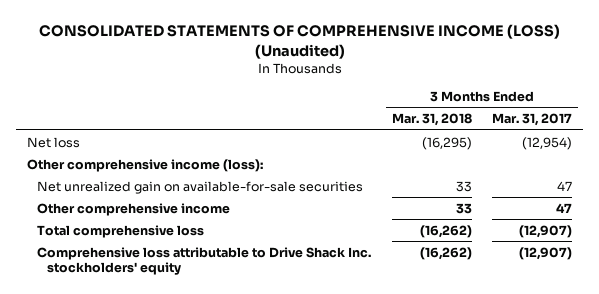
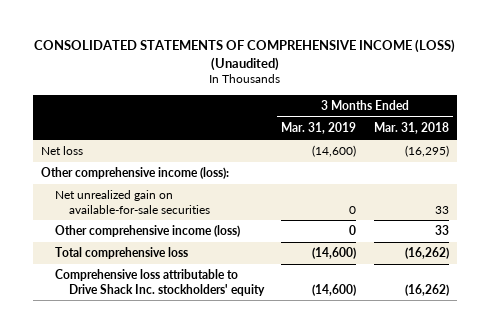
[492,113,573,127] Mar. 31, 2017 -> none
none -> [281,122,357,135] Mar. 31, 2019
[36,202,230,216] Other comprehensive income -> [55,225,241,238] Other comprehensive income (loss)

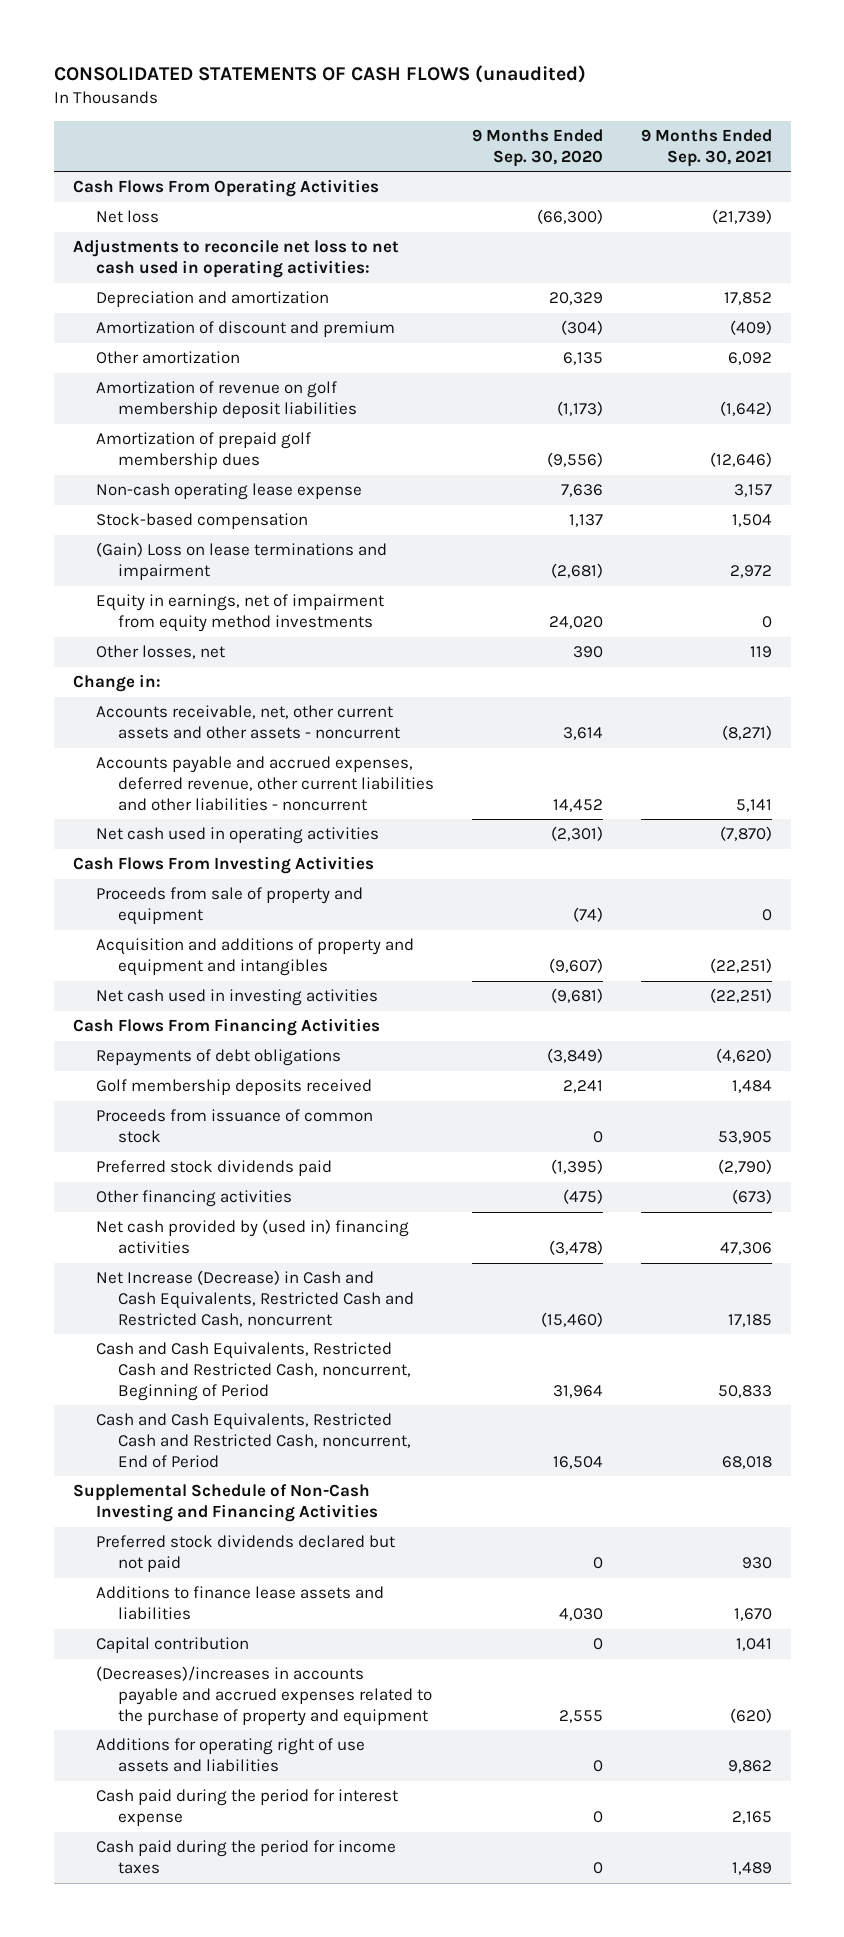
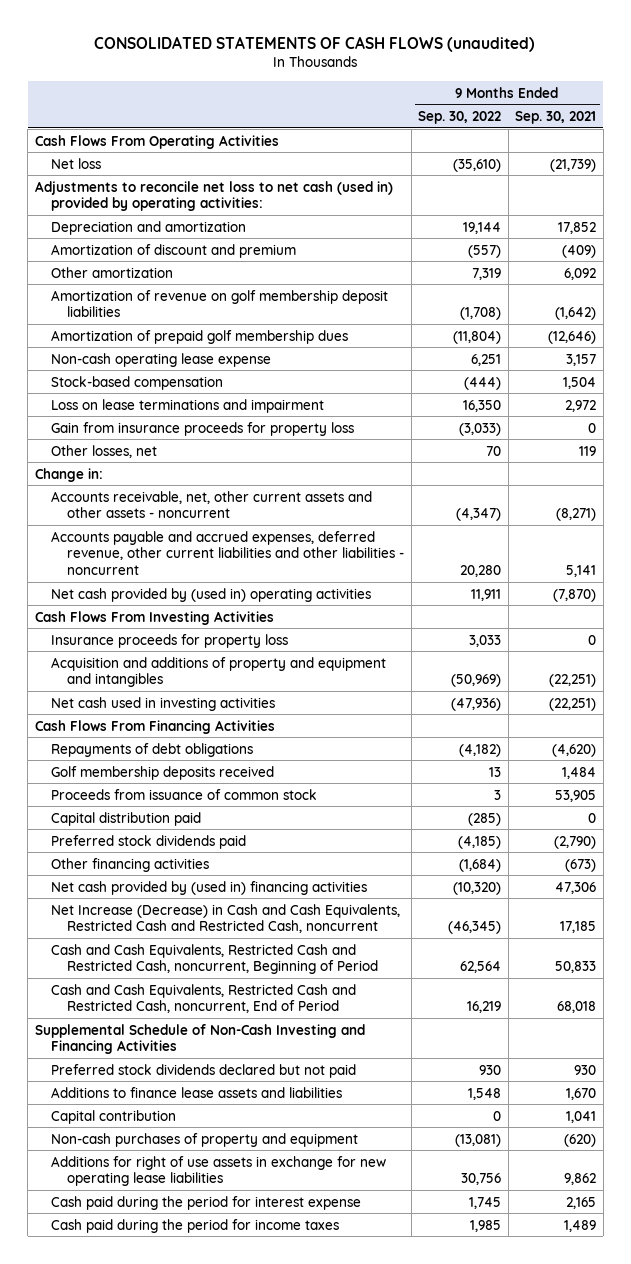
[472,128,604,167] 9 Months Ended Sep. 30, 2020 -> none
none -> [418,110,502,124] Sep. 30, 2022
[72,239,399,279] Adjustments to reconcile net loss to net cash used in operating activities: -> [34,180,393,212] Adjustments to reconcile net loss to net cash (used in) provided by operating activities:
[95,594,384,633] Equity in earnings, net of impairment from equity method investments -> none
[95,542,387,581] (Gain) Loss on lease terminations and impairment -> [50,398,324,413] Loss on lease terminations and impairment
none -> [50,421,354,436] Gain from insurance proceeds for property loss
[95,827,379,845] Net cash used in operating activities -> [50,587,371,602] Net cash provided by (used in) operating activities
[95,887,363,926] Proceeds from sale of property and equipment -> none
none -> [50,633,288,648] Insurance proceeds for property loss
none -> [50,811,201,826] Capital distribution paid
[95,1666,433,1726] (Decreases)/increases in accounts payable and accrued expenses related to the purchase of property and equipment -> [50,1132,358,1147] Non-cash purchases of property and equipment
[95,1738,365,1773] Additions for operating right of use assets and liabilities -> [50,1155,386,1187] Additions for right of use assets in exchange for new operating lease liabilities

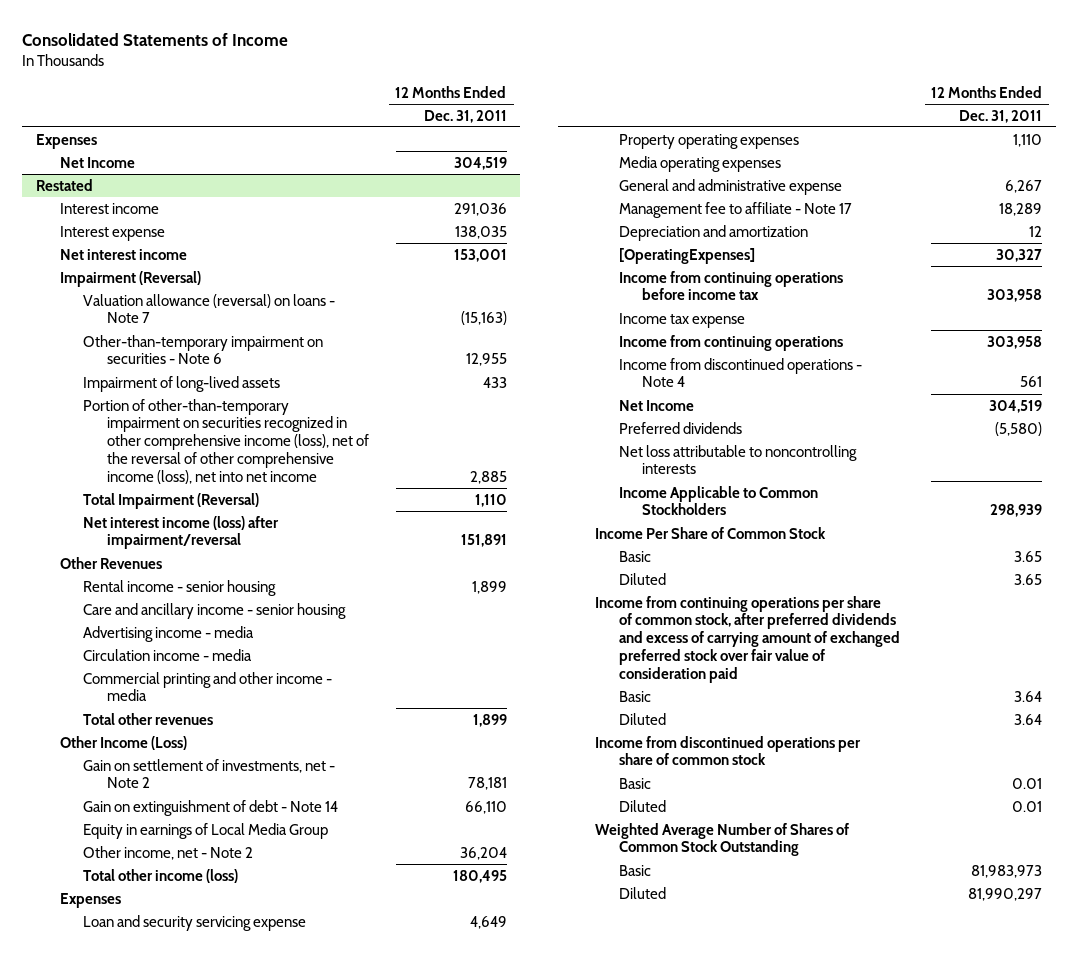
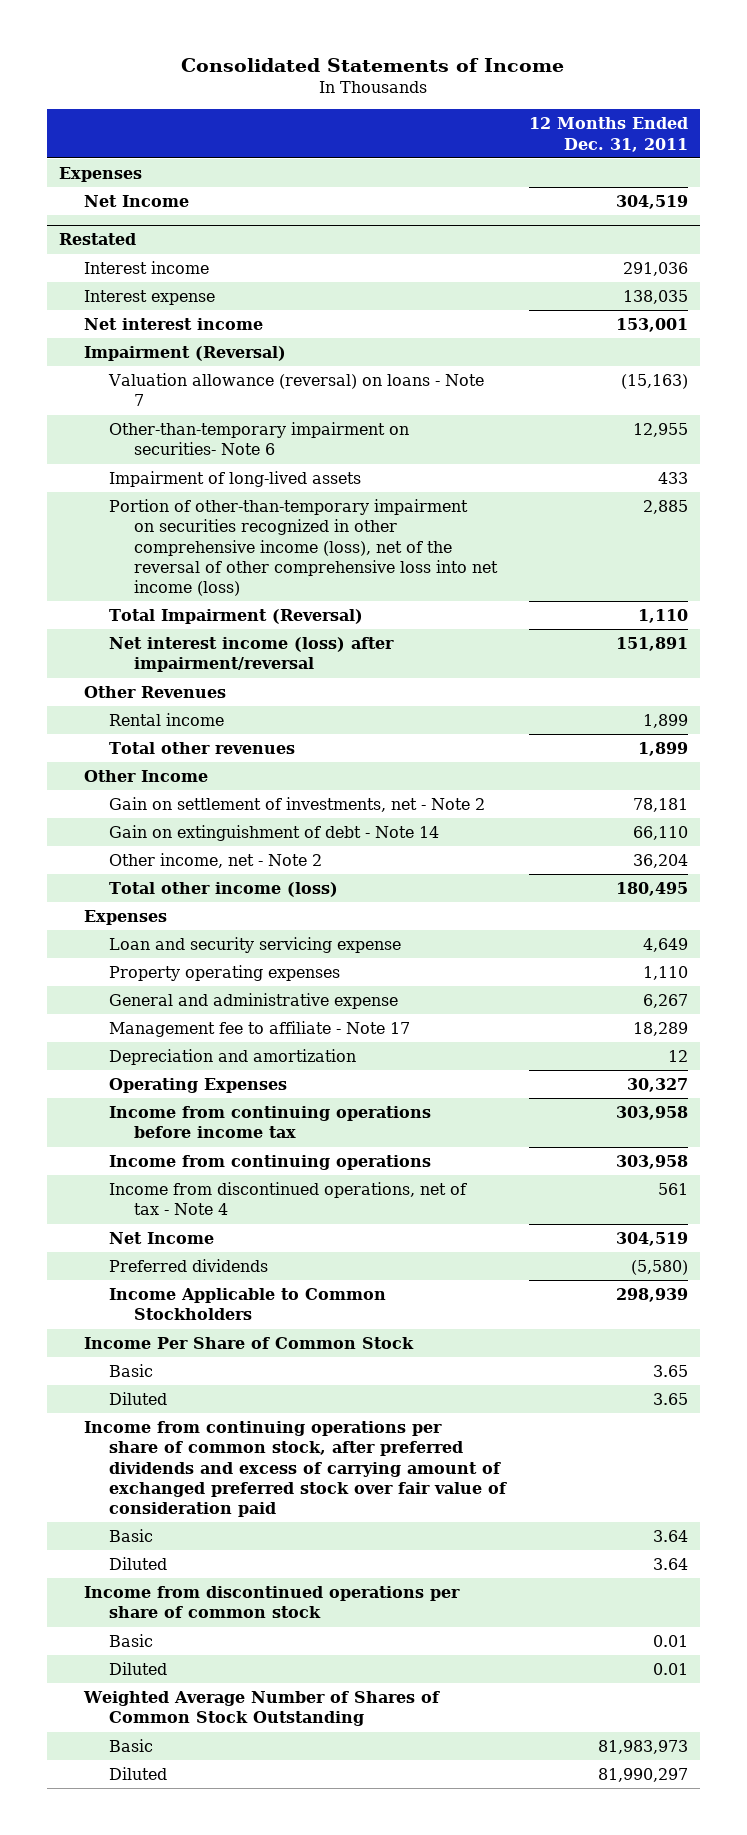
[83,334,324,365] Other-than-temporary impairment on securities - Note 6 -> [109,422,410,456] Other-than-temporary impairment on securities- Note 6
[83,398,370,484] Portion of other-than-temporary impairment on securities recognized in other comprehensive income (loss), net of the reversal of other comprehensive income (loss), net into net income -> [109,499,499,597] Portion of other-than-temporary impairment on securities recognized in other comprehensive income (loss), net of the reversal of other comprehensive loss into net income (loss)
[83,602,347,619] Care and ancillary income - senior housing -> none
[83,625,255,642] Advertising income - media -> none
[83,648,253,661] Circulation income - media -> none
[83,671,333,702] Commercial printing and other income - media -> none
[83,579,277,596] Rental income - senior housing -> [109,713,225,727] Rental income
[59,735,187,750] Other Income (Loss) -> [83,770,208,783] Other Income
[83,822,329,839] Equity in earnings of Local Media Group -> none
[618,155,781,172] Media operating expenses -> none
[618,247,755,264] [OperatingExpenses] -> [109,1078,288,1094] Operating Expenses
[618,312,745,328] Income tax expense -> none
[618,357,862,388] Income from discontinued operations - Note 4 -> [109,1182,468,1216] Income from discontinued operations, net of tax - Note 4
[618,444,857,475] Net loss attributable to noncontrolling interests -> none

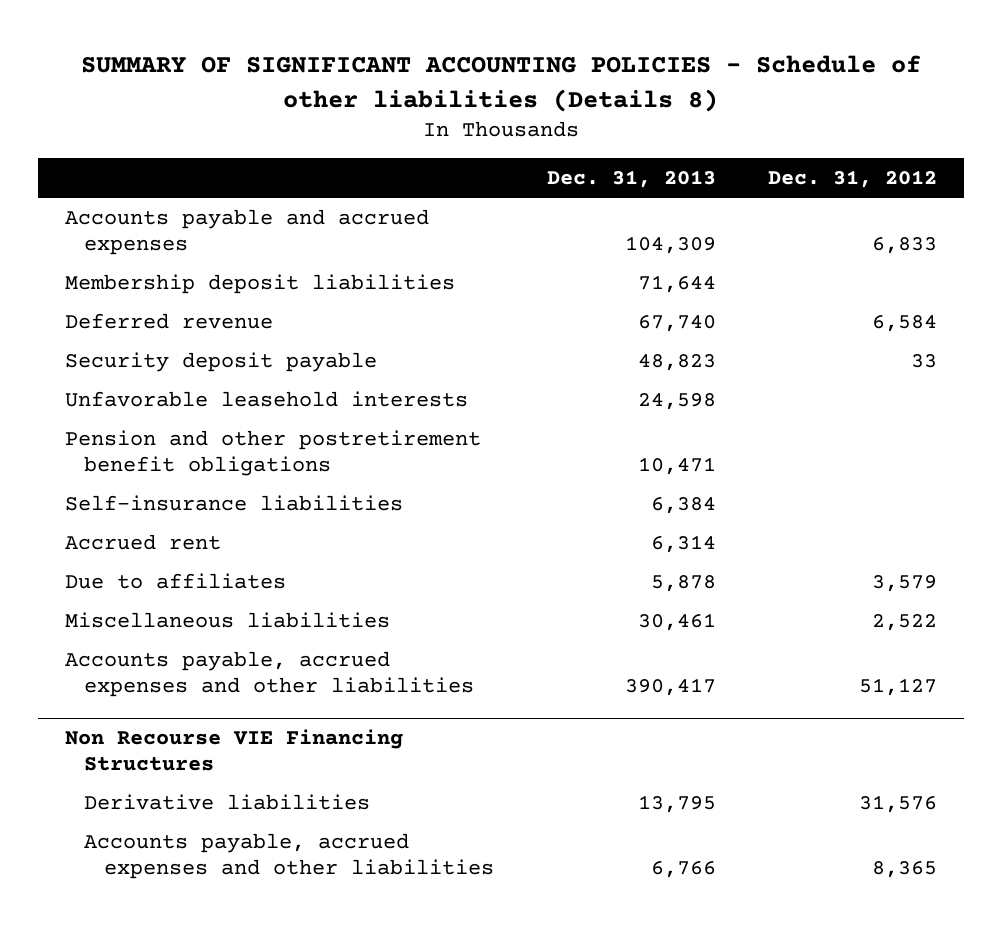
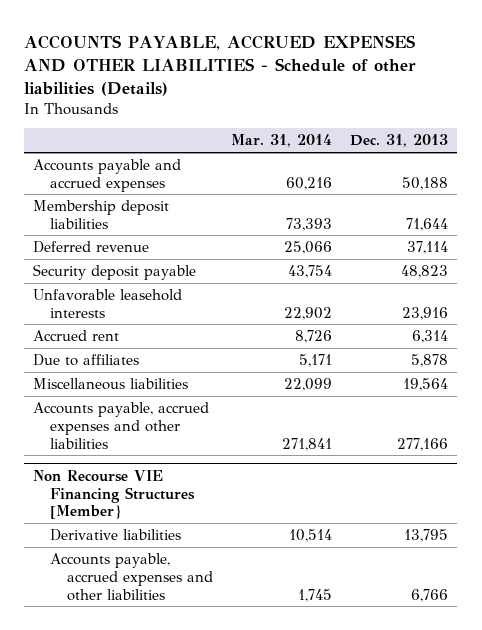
[80,55,921,112] SUMMARY OF SIGNIFICANT ACCOUNTING POLICIES - Schedule of other liabilities (Details 8) -> [24,34,417,96] ACCOUNTS PAYABLE, ACCRUED EXPENSES AND OTHER LIABILITIES - Schedule of other liabilities (Details)
[768,170,938,189] Dec. 31, 2012 -> none
none -> [231,134,333,148] Mar. 31, 2014
[624,235,716,254] 104,309 -> [402,176,449,190] 50,188
[637,314,716,332] 67,740 -> [407,240,449,254] 37,114
[64,429,481,476] Pension and other postretirement benefit obligations -> none
[64,494,403,511] Self-insurance liabilities -> none
[637,392,716,410] 24,598 -> [402,306,449,320] 23,916
[637,612,716,631] 30,461 -> [403,377,449,391] 19,564
[624,677,716,696] 390,417 -> [397,437,449,451] 277,166
[64,728,403,771] Non Recourse VIE Financing Structures -> [33,469,196,520] Non Recourse VIE Financing Structures [Member}

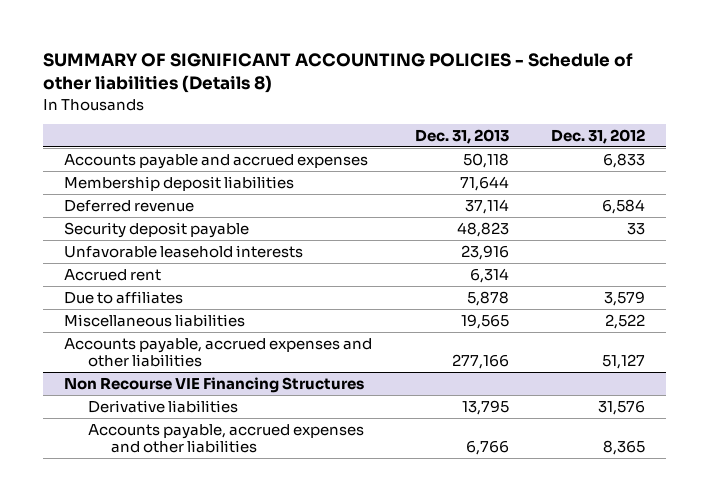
[24,34,417,96] ACCOUNTS PAYABLE, ACCRUED EXPENSES AND OTHER LIABILITIES - Schedule of other liabilities (Details) -> [43,53,634,94] SUMMARY OF SIGNIFICANT ACCOUNTING POLICIES - Schedule of other liabilities (Details 8)
[231,134,333,148] Mar. 31, 2014 -> none
none -> [550,129,645,145] Dec. 31, 2012
[402,176,449,190] 50,188 -> [462,152,509,168] 50,118
[403,377,449,391] 19,564 -> [460,313,509,329] 19,565
[33,469,196,520] Non Recourse VIE Financing Structures [Member} -> [64,376,365,393] Non Recourse VIE Financing Structures

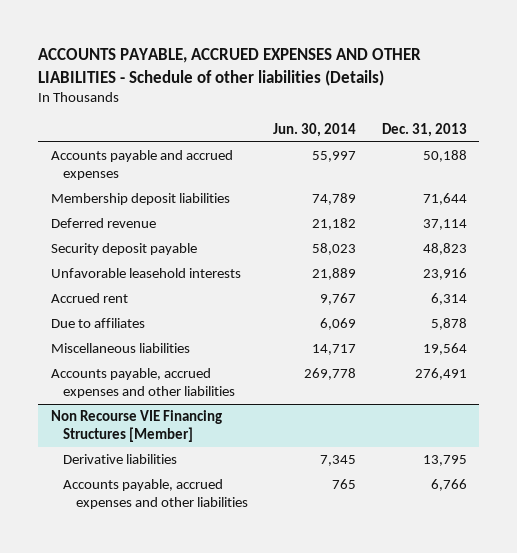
[43,53,634,94] SUMMARY OF SIGNIFICANT ACCOUNTING POLICIES - Schedule of other liabilities (Details 8) -> [38,48,422,86] ACCOUNTS PAYABLE, ACCRUED EXPENSES AND OTHER LIABILITIES - Schedule of other liabilities (Details)
[550,129,645,145] Dec. 31, 2012 -> none
none -> [273,122,357,137] Jun. 30, 2014
[462,152,509,168] 50,118 -> [422,150,467,163] 50,188
[460,313,509,329] 19,565 -> [422,343,467,356] 19,564
[451,353,509,369] 277,166 -> [414,368,467,381] 276,491
[64,376,365,393] Non Recourse VIE Financing Structures -> [50,410,222,443] Non Recourse VIE Financing Structures [Member]

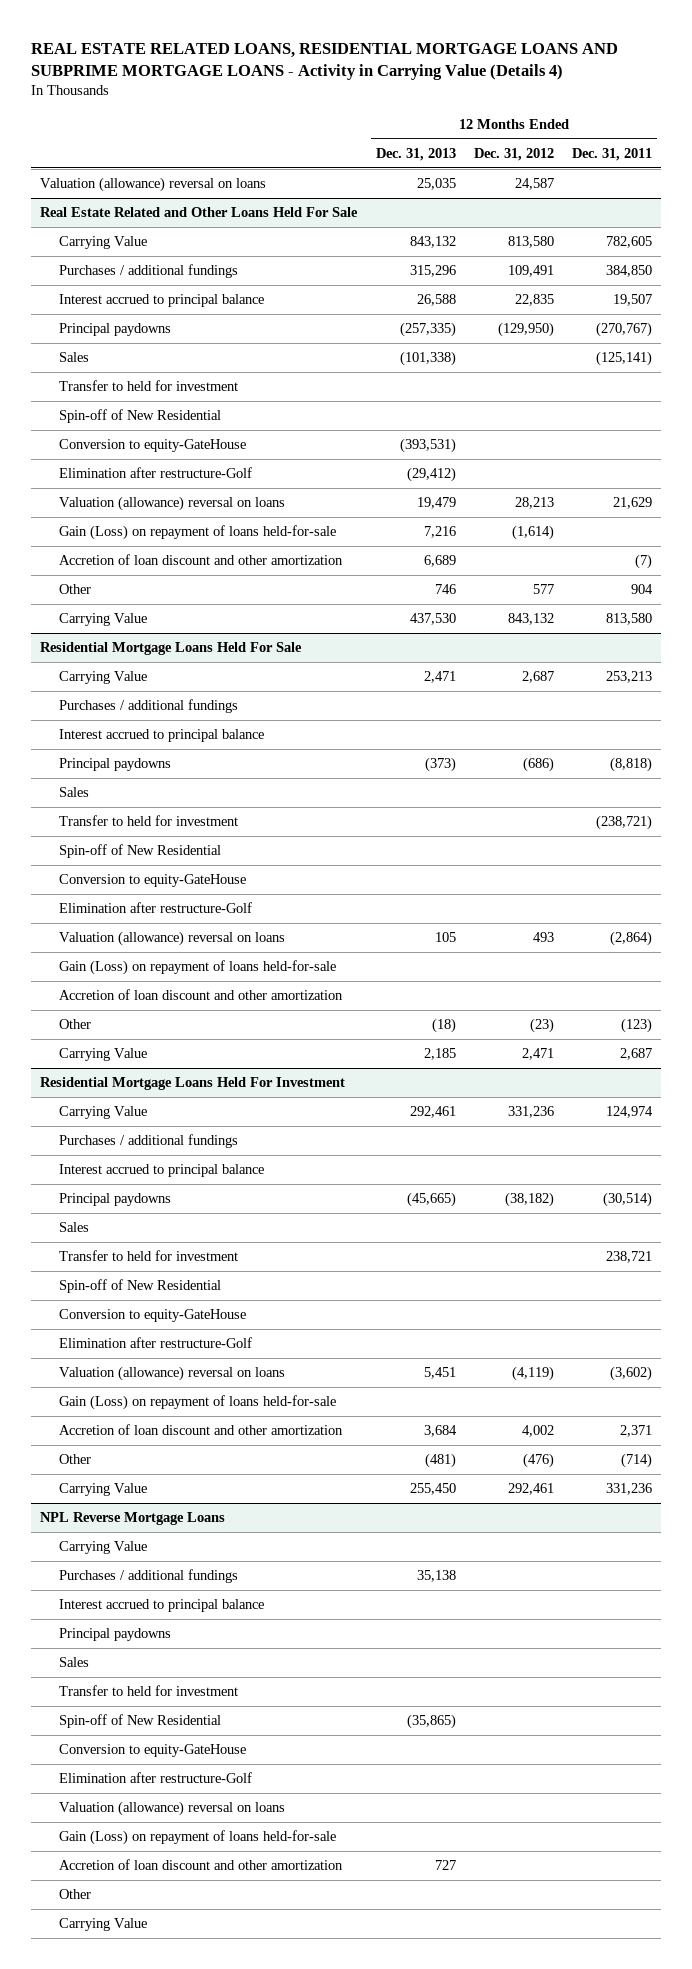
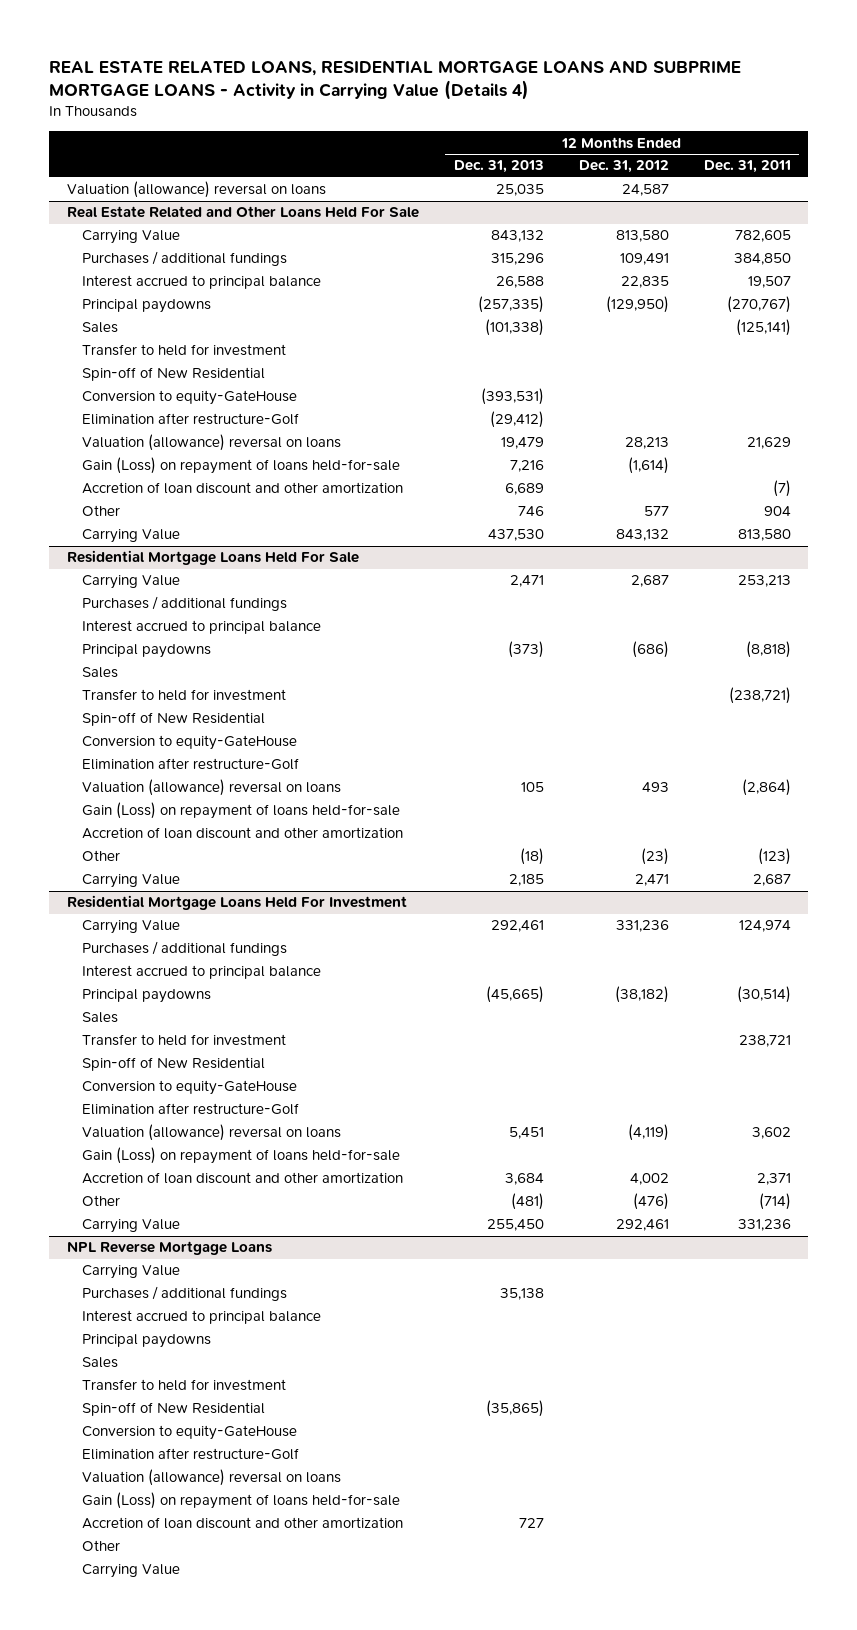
[609,1366,652,1382] (3,602) -> [751,1127,791,1140] 3,602

